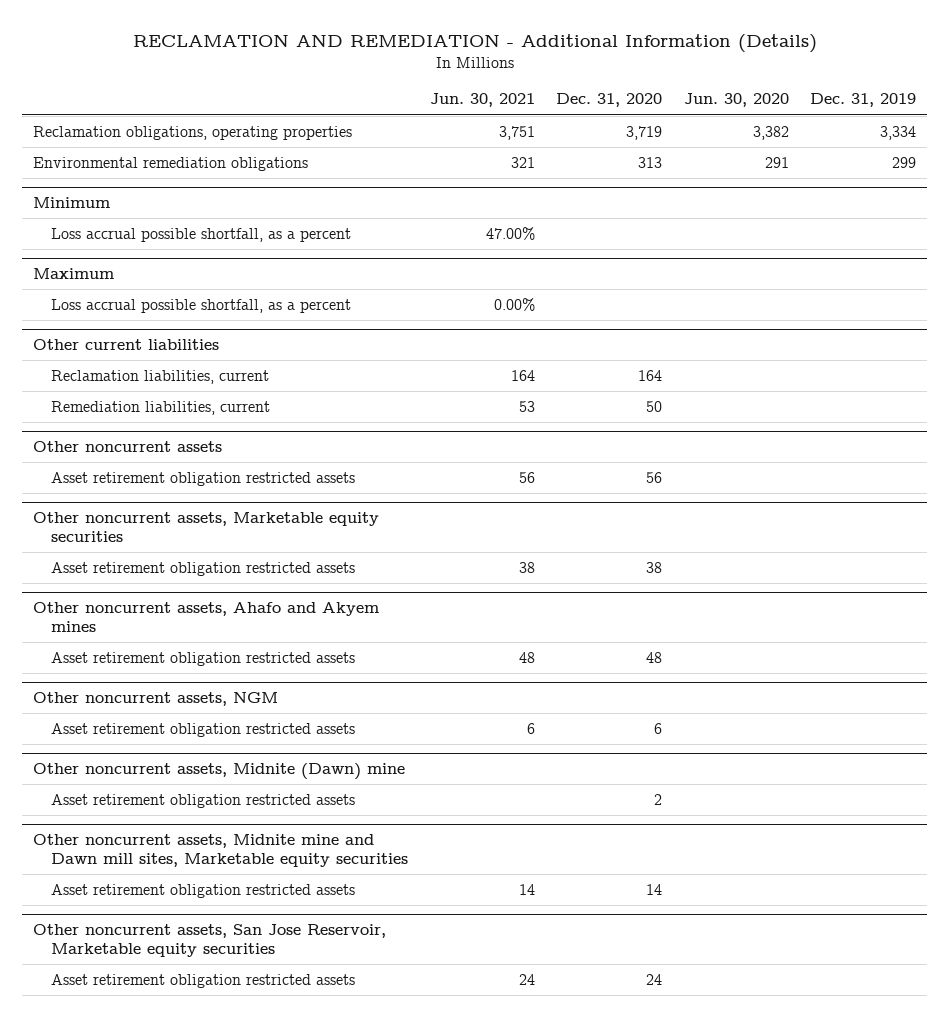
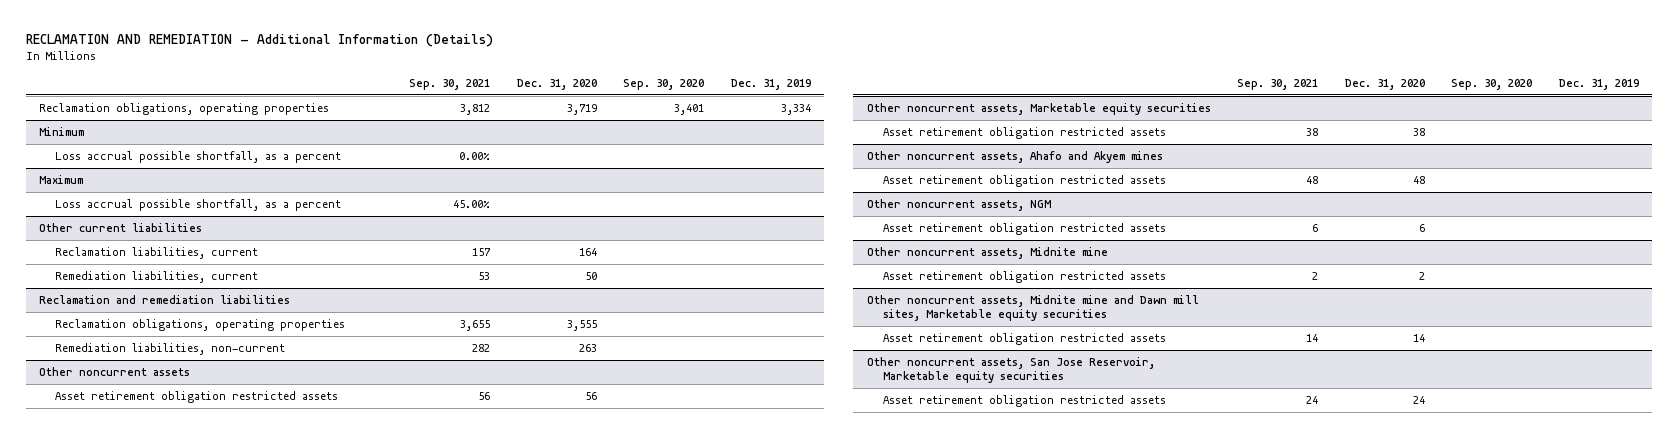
[429,93,535,108] Jun. 30, 2021 -> none
[683,93,789,108] Jun. 30, 2020 -> none
none -> [409,79,491,91] Sep. 30, 2021
none -> [623,79,705,91] Sep. 30, 2020
[33,156,309,171] Environmental remediation obligations -> none
none -> [38,294,290,304] Reclamation and remediation liabilities
none -> [55,318,346,331] Reclamation obligations, operating properties
none -> [55,342,286,355] Remediation liabilities, non-current
[33,763,406,781] Other noncurrent assets, Midnite (Dawn) mine -> [866,246,1108,259] Other noncurrent assets, Midnite mine

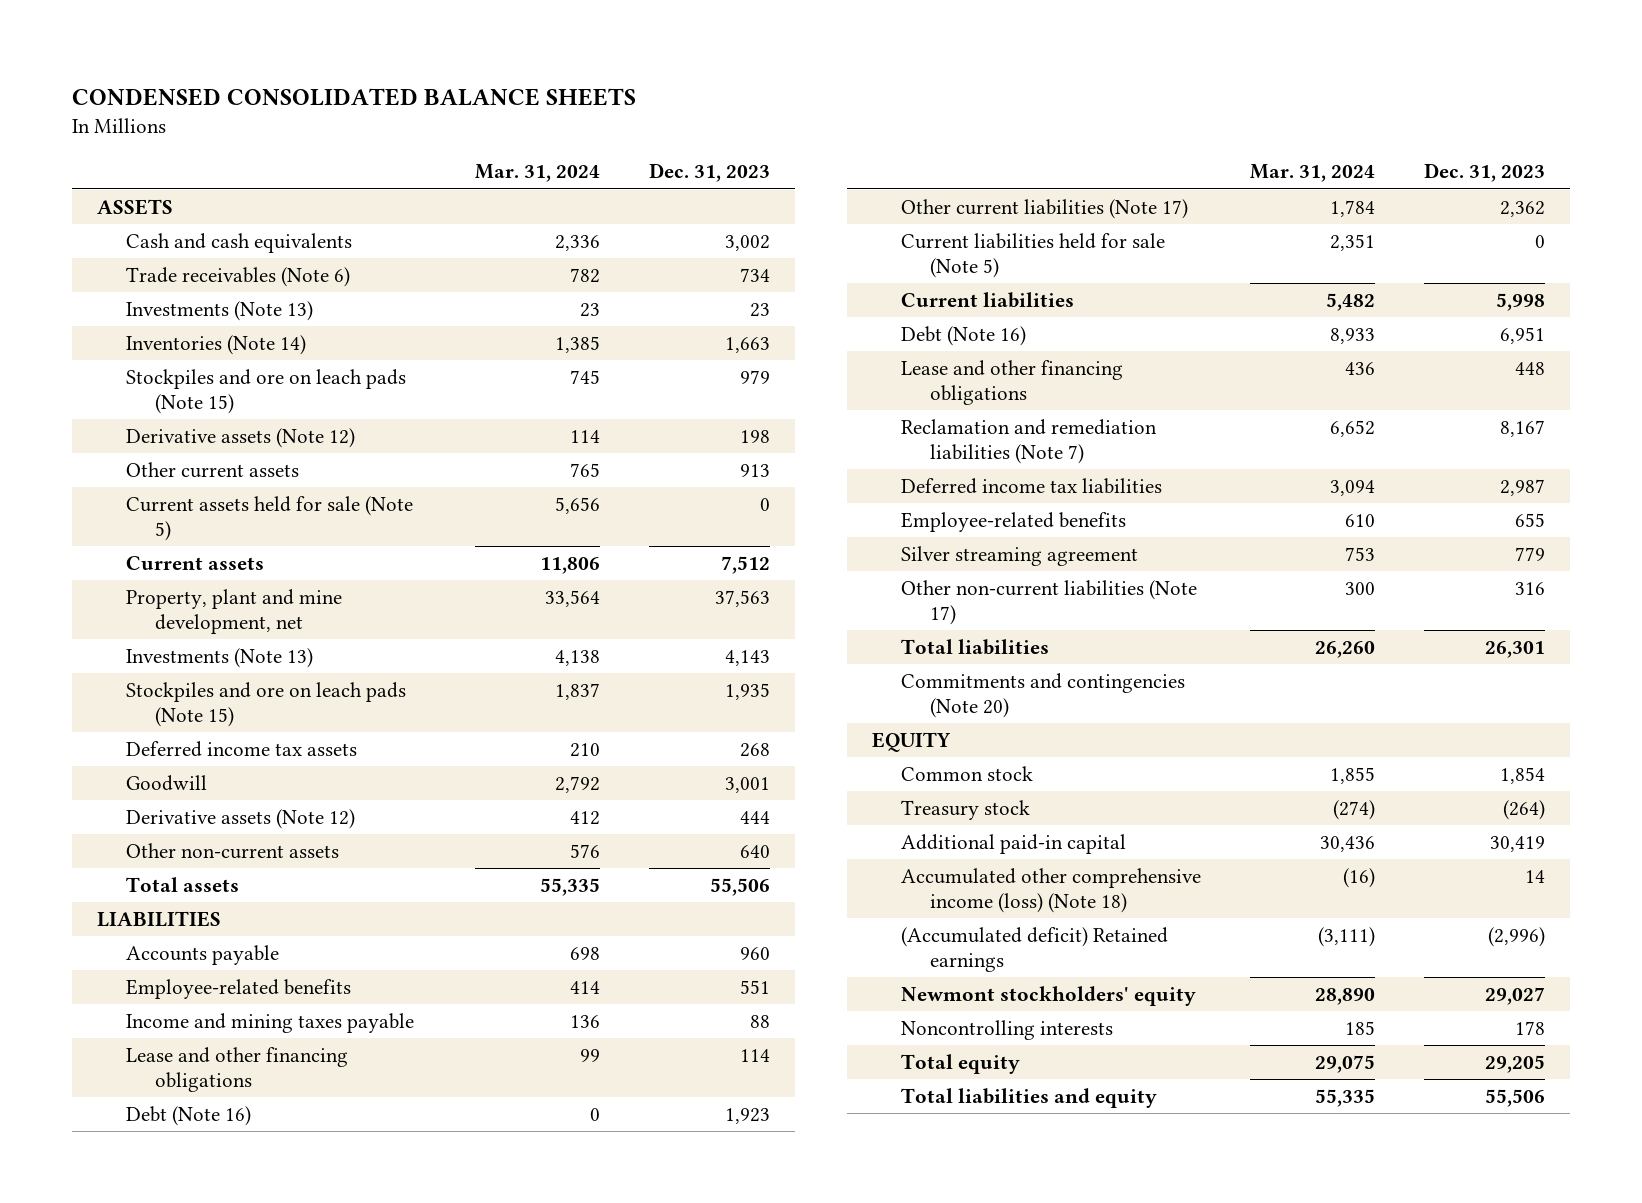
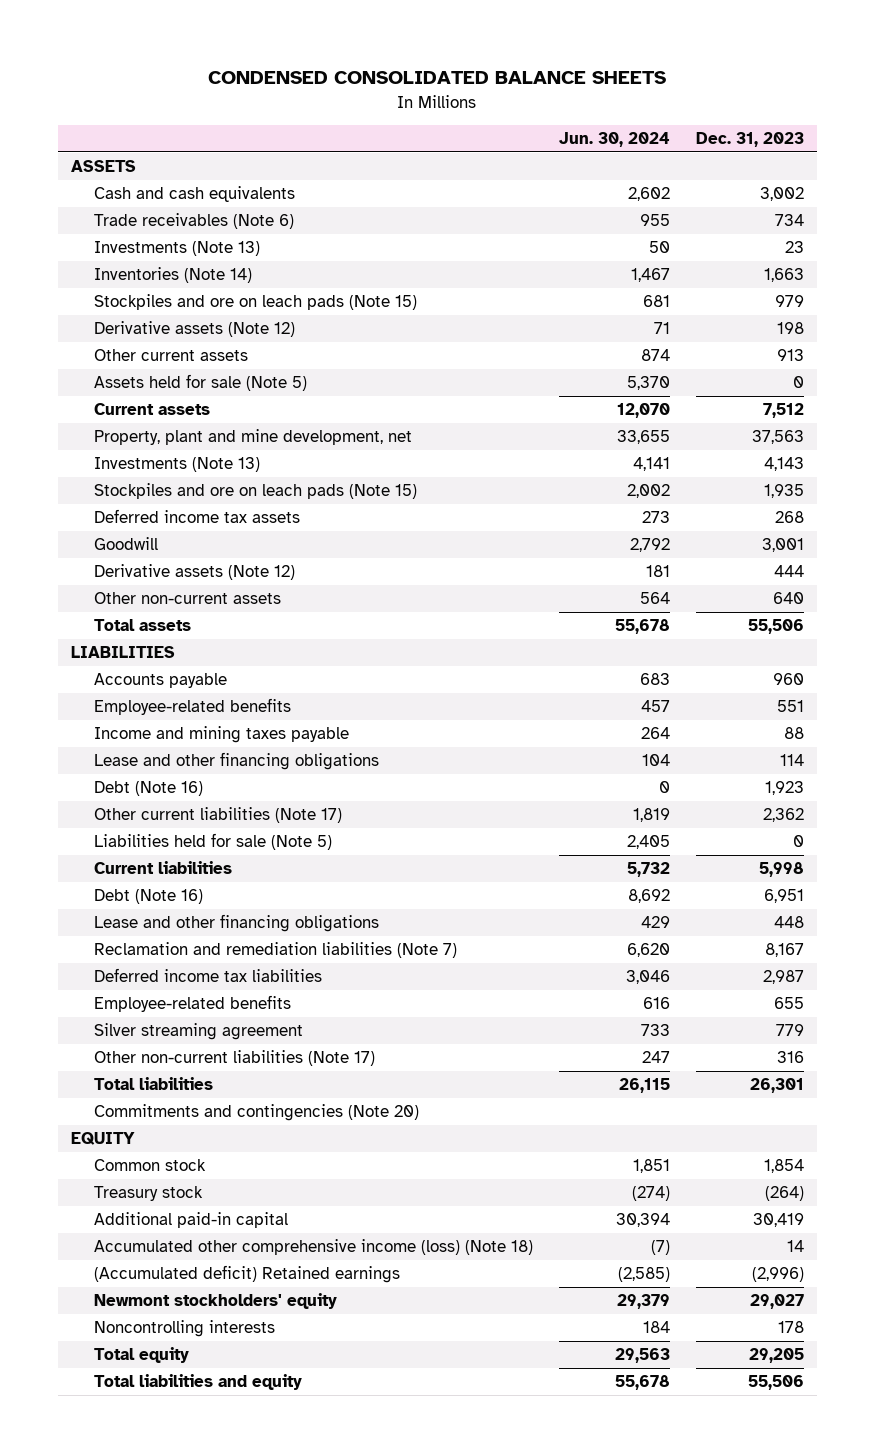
[475,164,601,183] Mar. 31, 2024 -> none
none -> [559,131,671,147] Jun. 30, 2024
[125,496,413,541] Current assets held for sale (Note 5) -> [94,374,308,392] Assets held for sale (Note 5)
[901,233,1166,278] Current liabilities held for sale (Note 5) -> [94,833,333,851] Liabilities held for sale (Note 5)

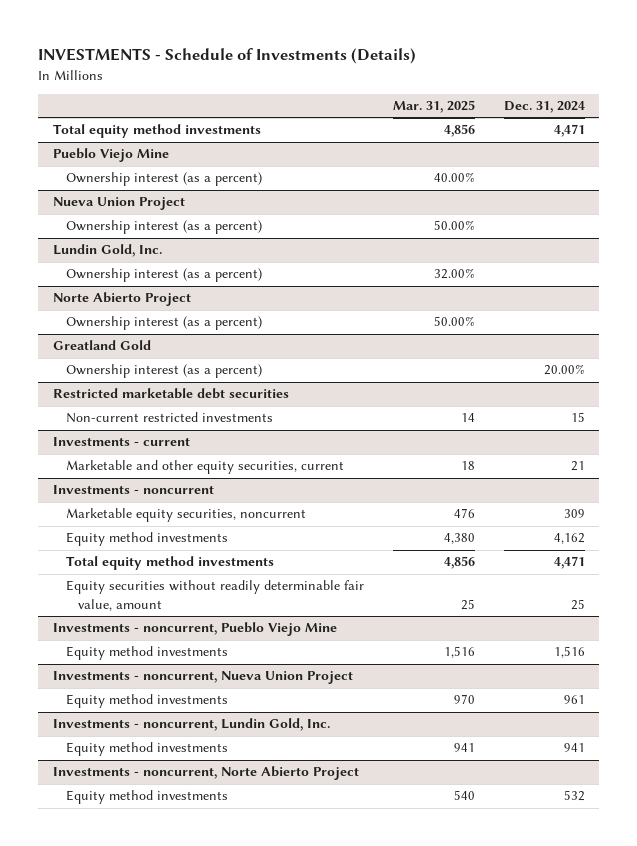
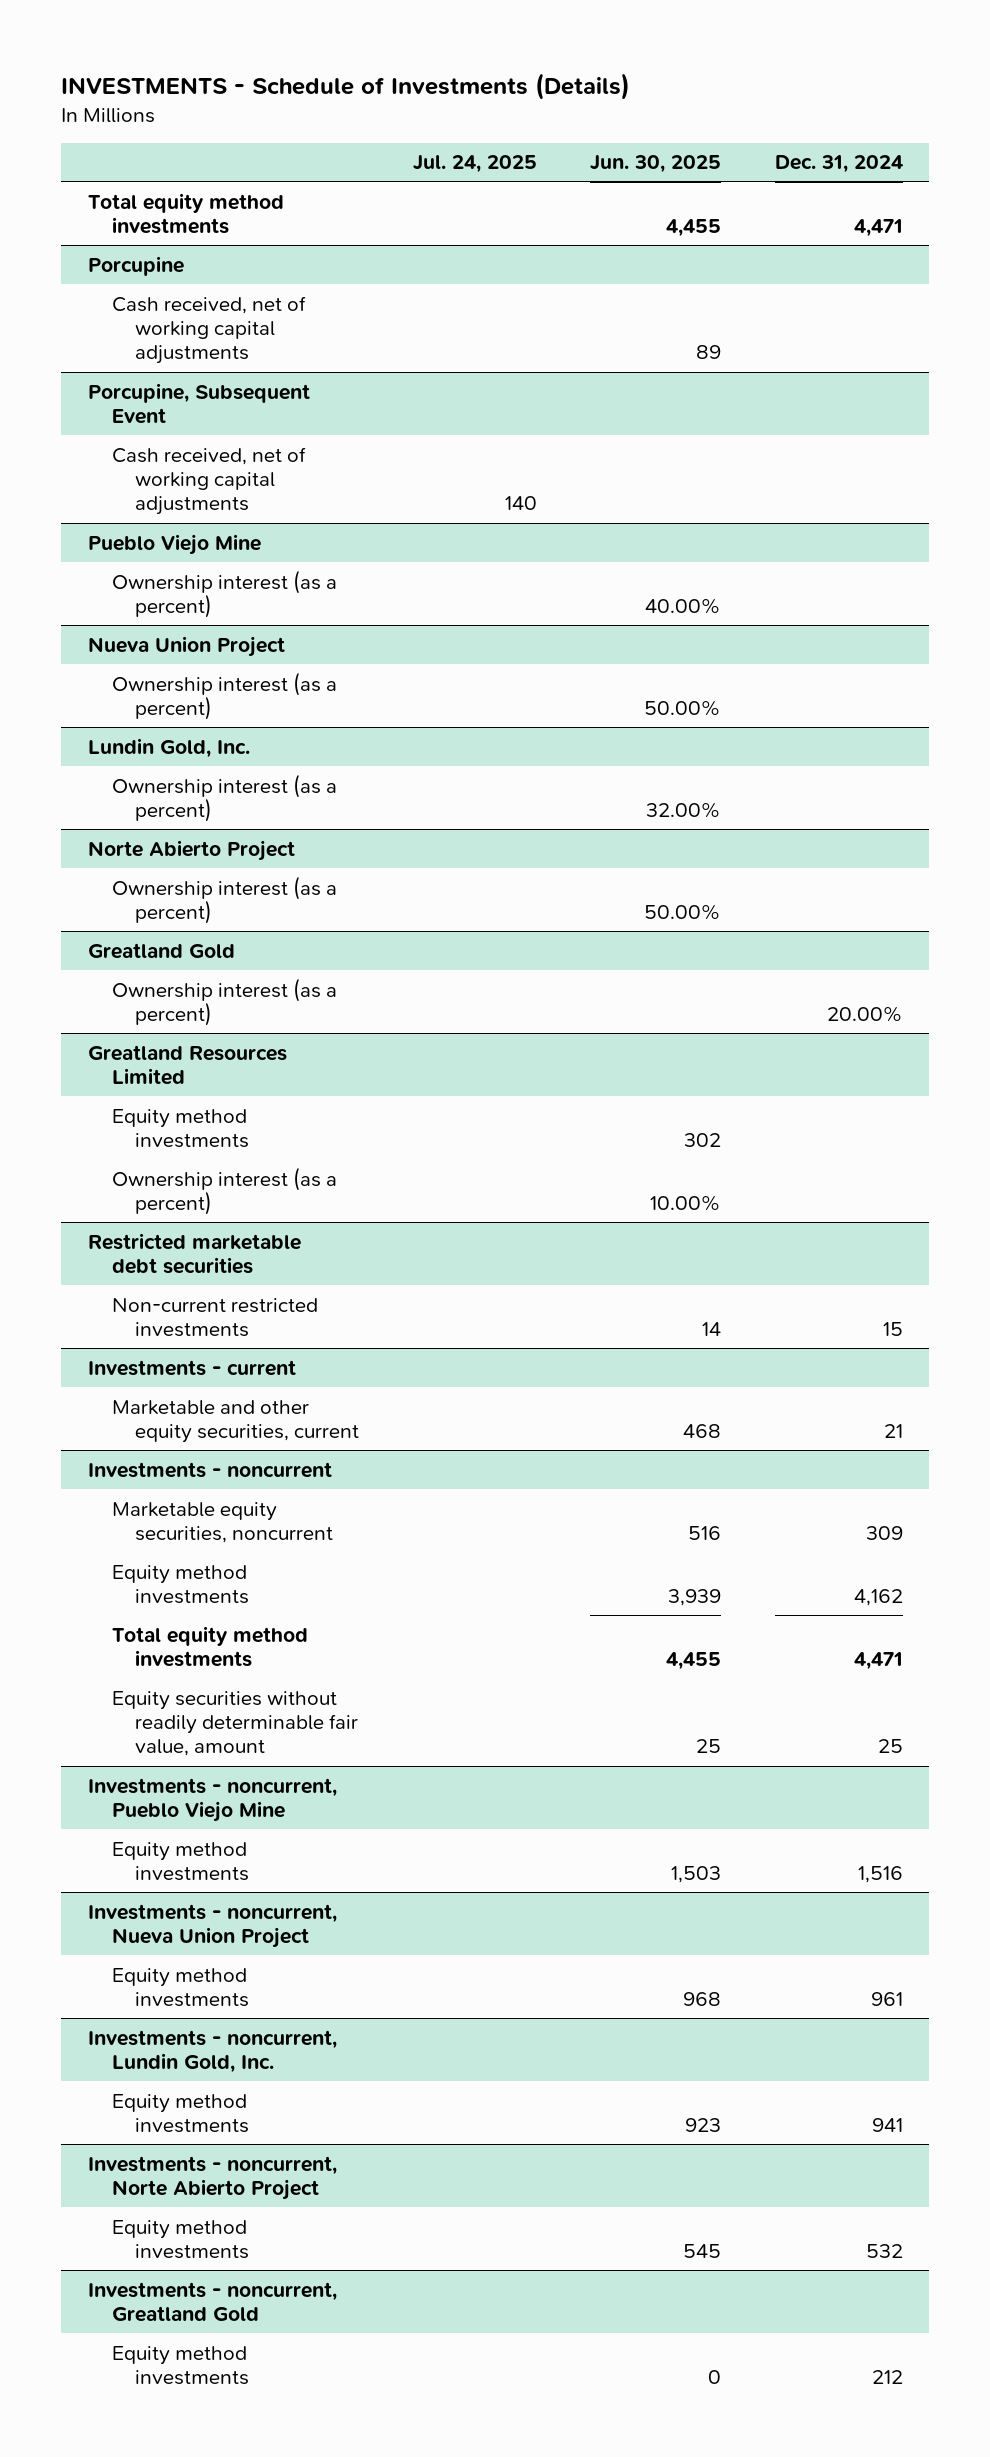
[392,100,475,114] Mar. 31, 2025 -> none
none -> [412,155,537,174] Jul. 24, 2025
none -> [590,155,722,174] Jun. 30, 2025
none -> [87,255,184,276] Porcupine
none -> [111,295,306,365] Cash received, net of working capital adjustments
none -> [87,382,310,424] Porcupine, Subsequent Event
none -> [111,446,306,516] Cash received, net of working capital adjustments
none -> [87,1044,287,1085] Greatland Resources Limited
none -> [111,1108,250,1148] Equity method investments
none -> [111,1166,337,1215] Ownership interest (as a percent)
none -> [87,2281,337,2322] Investments - noncurrent, Greatland Gold
none -> [111,2345,250,2385] Equity method investments

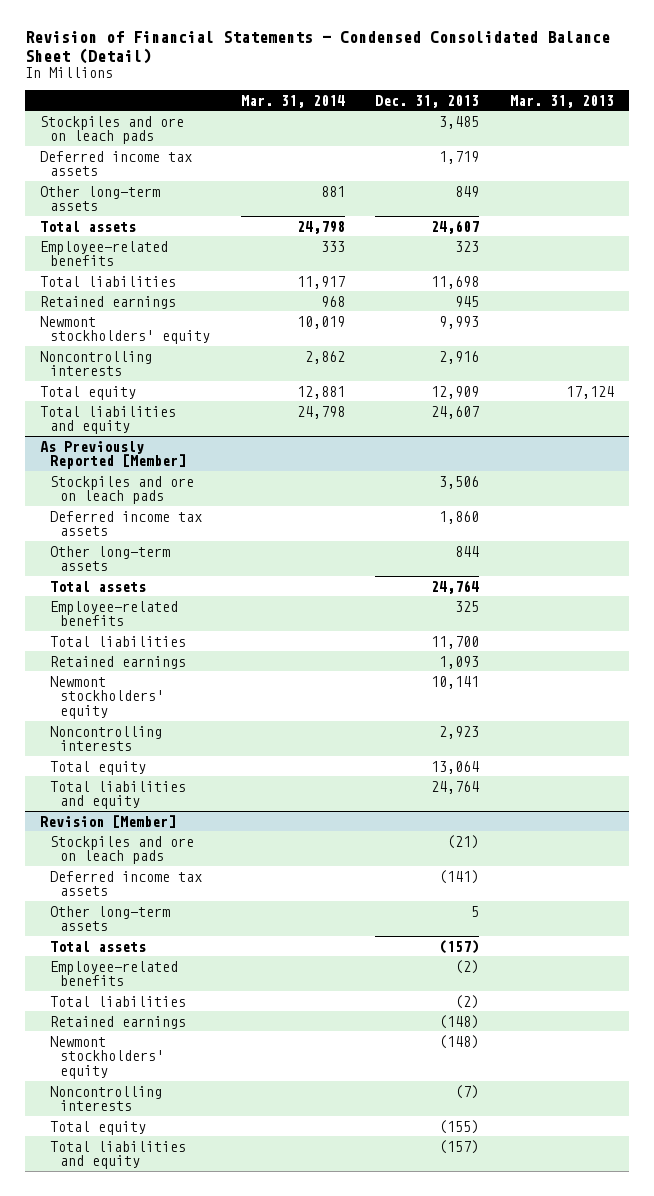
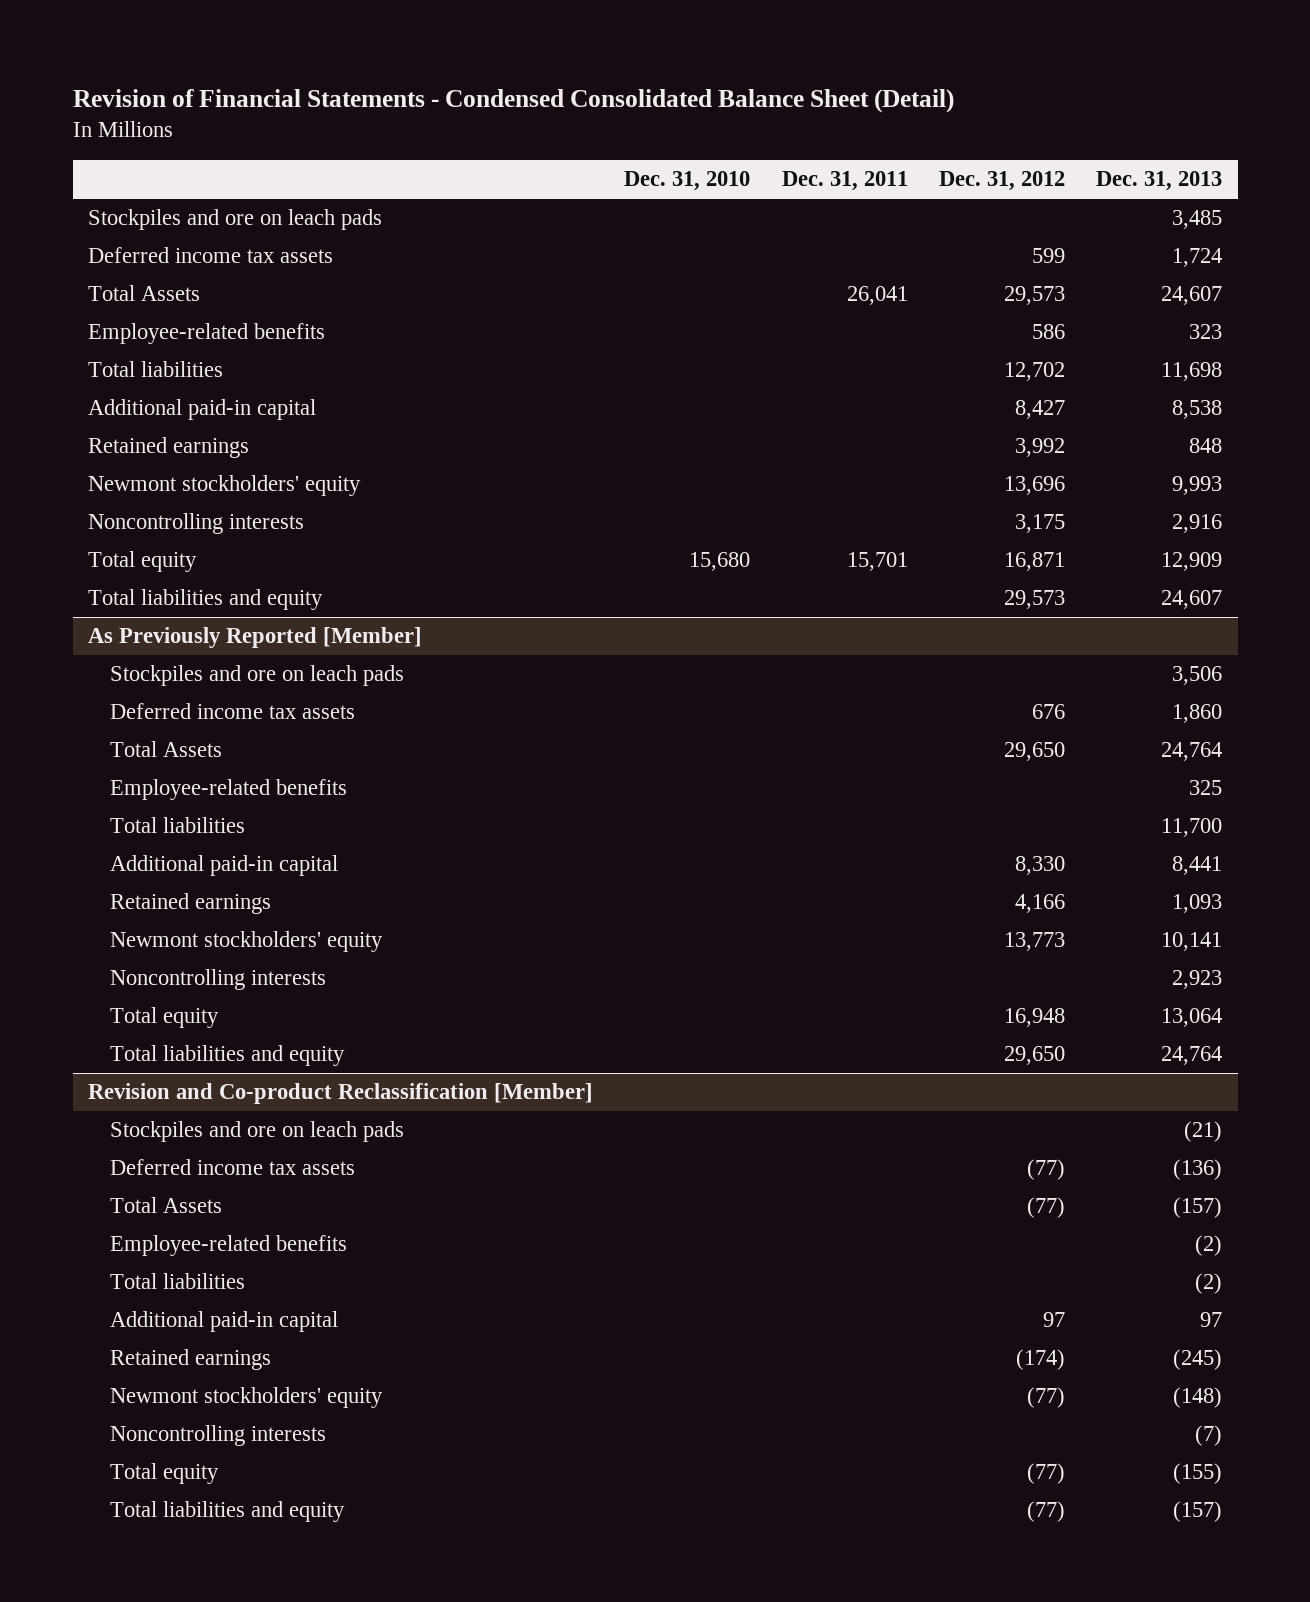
[240,94,345,108] Mar. 31, 2014 -> none
[510,94,615,108] Mar. 31, 2013 -> none
none -> [624,171,751,192] Dec. 31, 2010
none -> [781,171,908,192] Dec. 31, 2011
none -> [938,171,1065,192] Dec. 31, 2012
[40,185,161,212] Other long-term assets -> none
[439,150,480,164] 1,719 -> [1172,248,1223,268] 1,724
[40,220,137,232] Total assets -> [88,285,201,302] Total Assets
none -> [88,399,317,421] Additional paid-in capital
[455,295,480,307] 945 -> [1189,438,1223,454] 848
[50,545,171,572] Other long-term assets -> none
[50,580,147,592] Total assets -> [110,741,223,758] Total Assets
none -> [110,855,339,877] Additional paid-in capital
[40,814,177,828] Revision [Member] -> none
none -> [88,1083,594,1105] Revision and Co-product Reclassification [Member]
[50,905,171,932] Other long-term assets -> none
[439,869,480,884] (141) -> [1173,1159,1223,1181] (136)
[50,940,147,952] Total assets -> [110,1197,223,1214] Total Assets
none -> [110,1311,339,1333] Additional paid-in capital
[439,1014,480,1029] (148) -> [1173,1349,1223,1371] (245)

